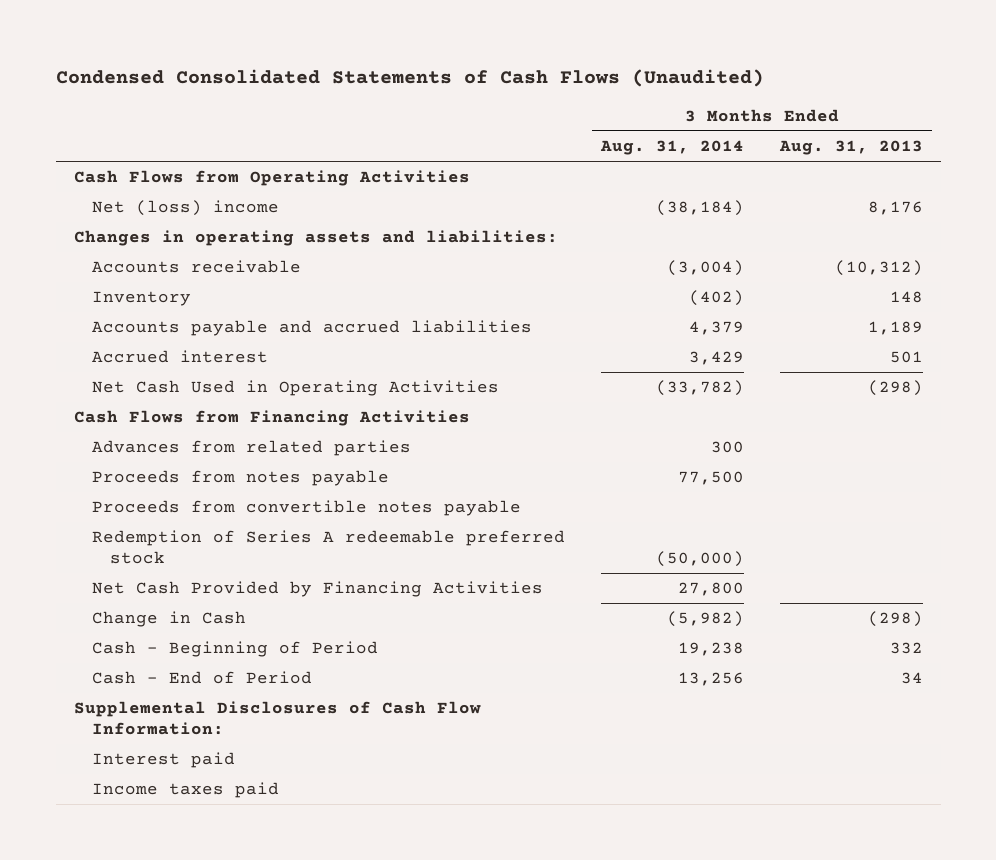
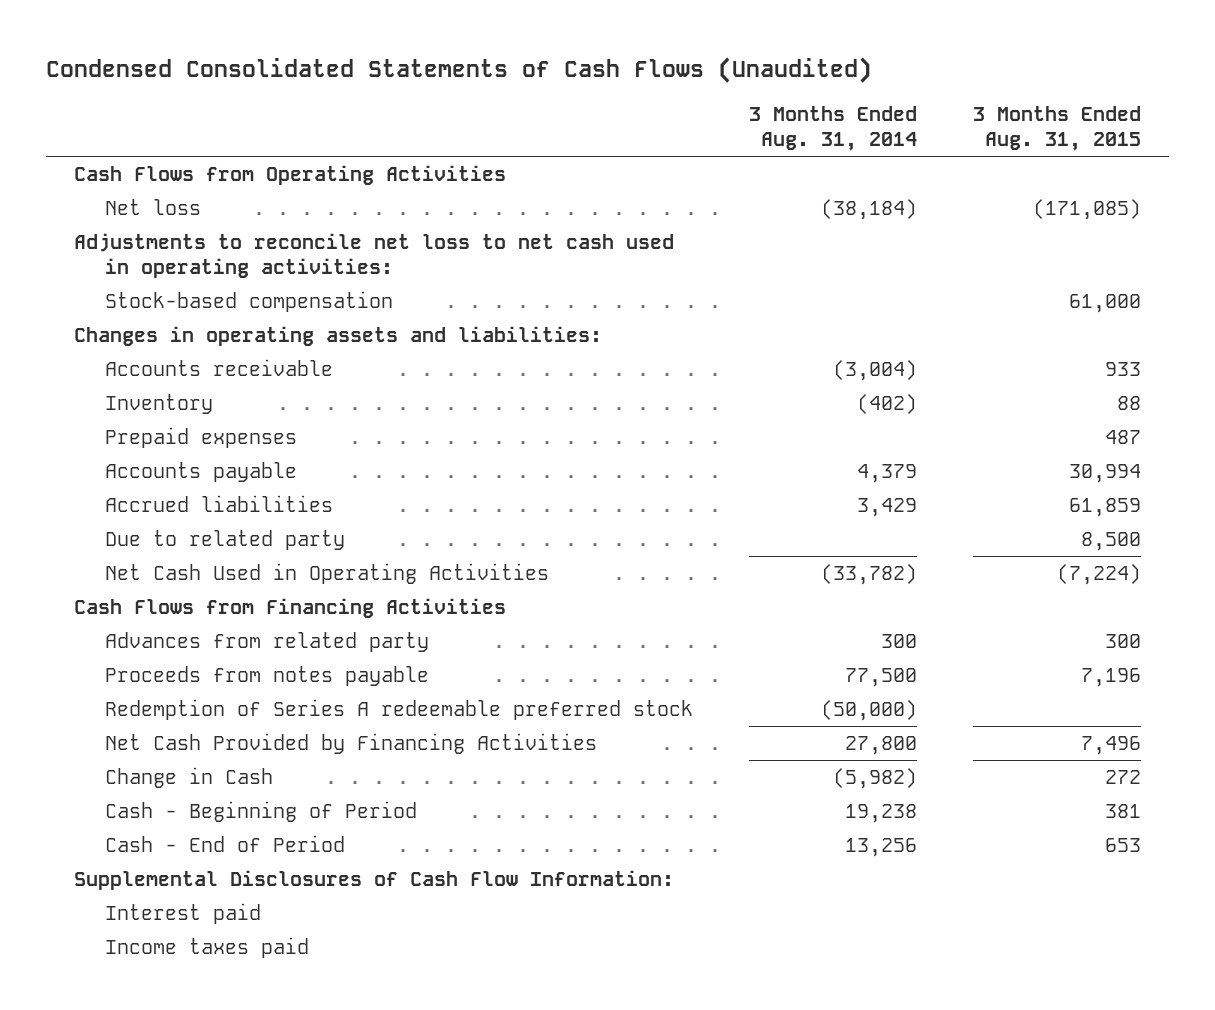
[778,139,923,155] Aug. 31, 2013 -> none
none -> [972,106,1141,152] 3 Months Ended Aug. 31, 2015
[91,200,279,217] Net (loss) income -> [105,199,202,216] Net loss
none -> [73,233,674,279] Adjustments to reconcile net loss to net cash used in operating activities:
none -> [105,291,394,313] Stock-based compensation
none -> [105,427,298,449] Prepaid expenses
[91,320,532,337] Accounts payable and accrued liabilities -> [105,462,298,483] Accounts payable
[91,350,268,364] Accrued interest -> [105,495,334,513] Accrued liabilities
none -> [105,530,346,551] Due to related party
[91,440,411,457] Advances from related parties -> [105,632,430,653] Advances from related party
[91,500,521,517] Proceeds from convertible notes payable -> none

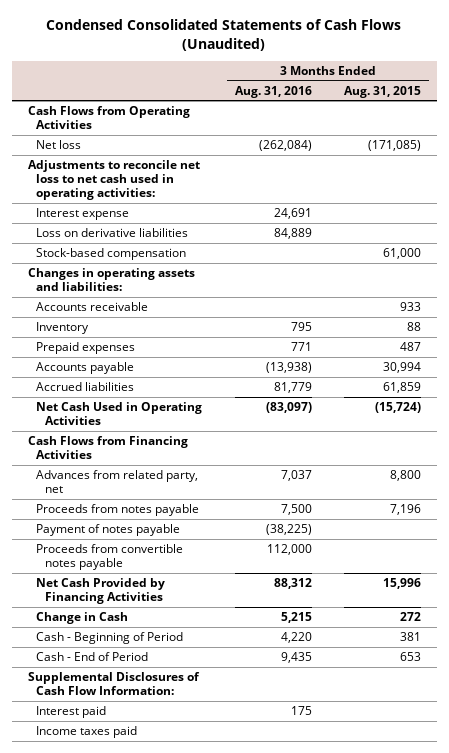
[748,106,917,152] 3 Months Ended Aug. 31, 2014 -> none
none -> [234,85,312,98] Aug. 31, 2016
none -> [36,208,130,221] Interest expense
none -> [36,228,189,238] Loss on derivative liabilities
[105,530,346,551] Due to related party -> none
[1056,564,1141,586] (7,224) -> [374,402,421,414] (15,724)
[105,632,430,653] Advances from related party -> [36,470,199,494] Advances from related party, net
[1104,634,1141,649] 300 -> [389,470,421,482] 8,800
[105,699,694,721] Redemption of Series A redeemable preferred stock -> none
none -> [36,524,181,537] Payment of notes payable
none -> [36,544,184,571] Proceeds from convertible notes payable
[1080,736,1141,756] 7,496 -> [382,578,421,590] 15,996

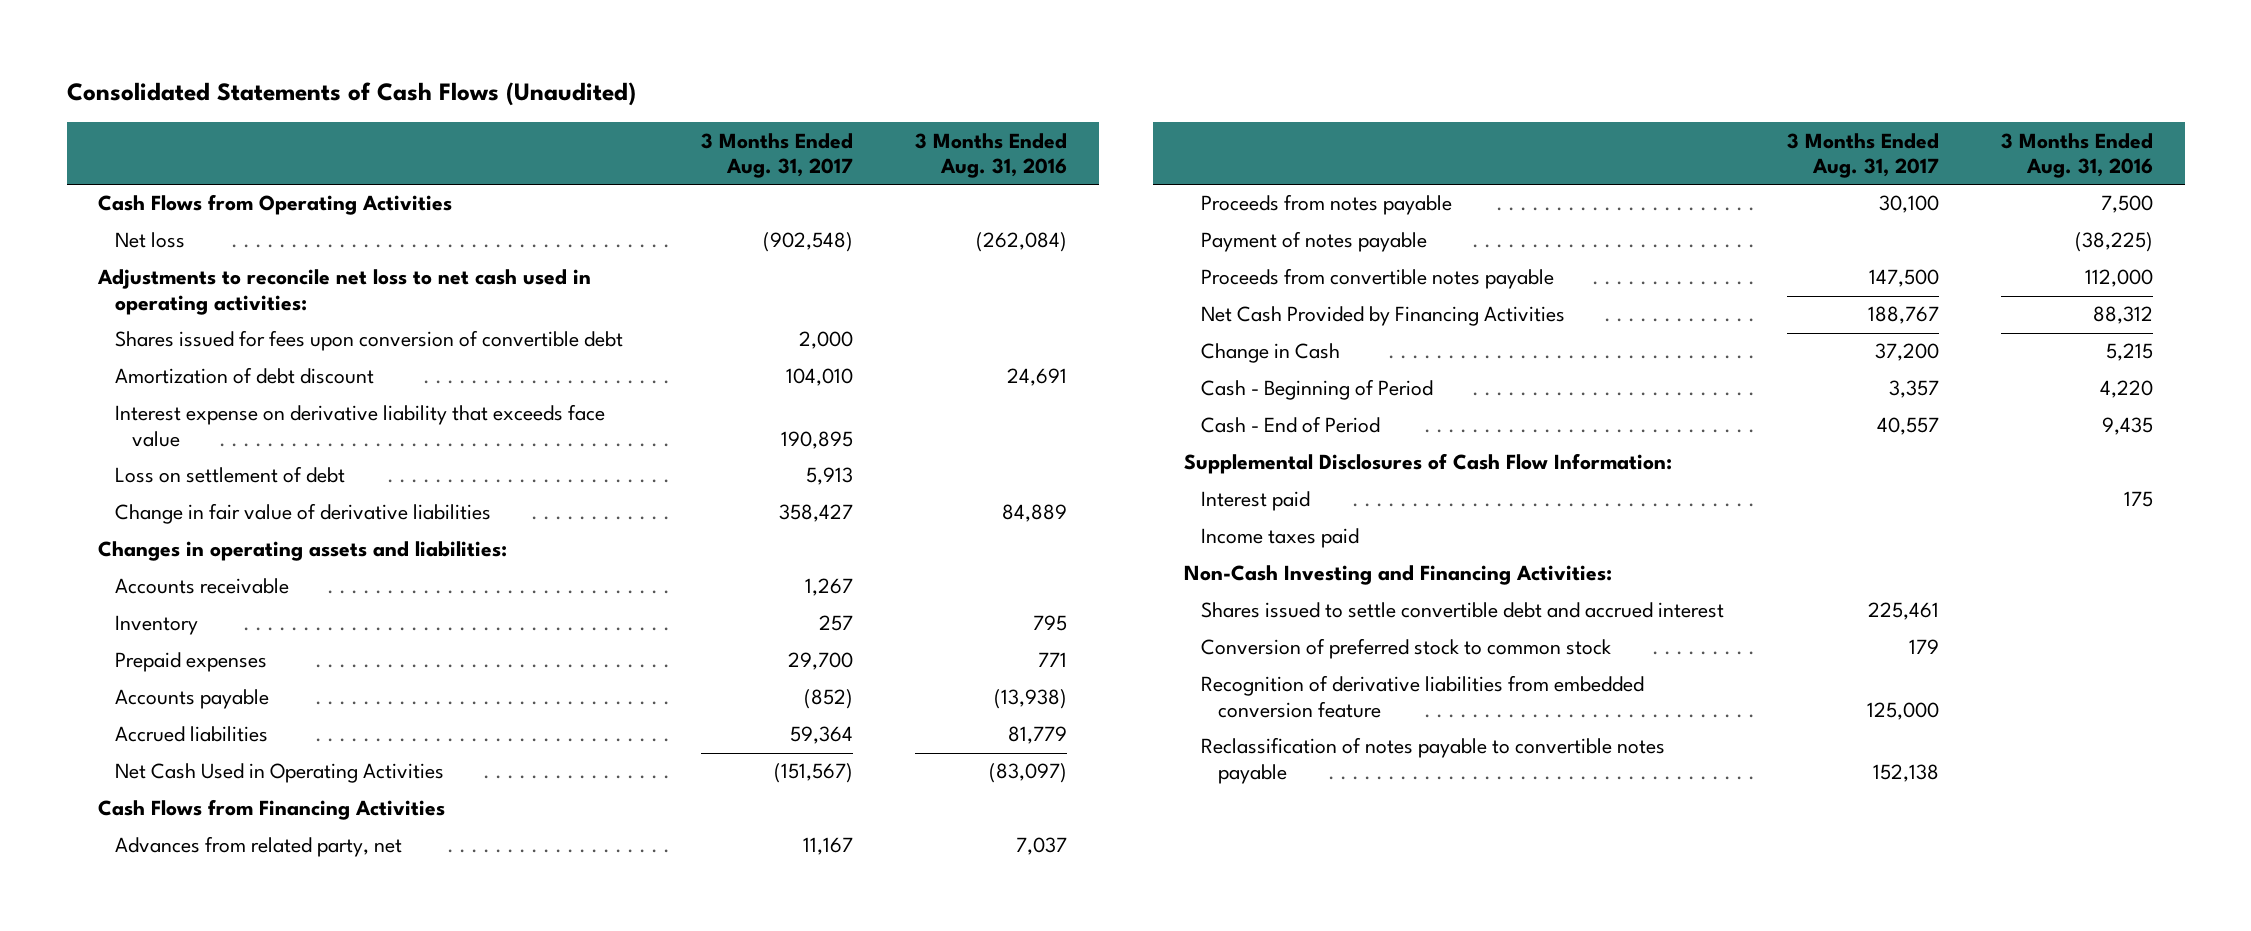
[46,19,402,52] Condensed Consolidated Statements of Cash Flows (Unaudited) -> [66,82,636,107] Consolidated Statements of Cash Flows (Unaudited)
[343,85,421,98] Aug. 31, 2015 -> none
none -> [700,132,853,178] 3 Months Ended Aug. 31, 2017
[36,248,187,261] Stock-based compensation -> none
none -> [115,330,624,352] Shares issued for fees upon conversion of convertible debt
[36,208,130,221] Interest expense -> [115,367,375,385] Amortization of debt discount
none -> [115,404,606,447] Interest expense on derivative liability that exceeds face value
none -> [115,466,346,484] Loss on settlement of debt
[36,228,189,238] Loss on derivative liabilities -> [115,503,492,525] Change in fair value of derivative liabilities
none -> [1184,565,1613,586] Non-Cash Investing and Financing Activities:
none -> [1200,602,1724,619] Shares issued to settle convertible debt and accrued interest
none -> [1200,638,1611,660] Conversion of preferred stock to common stock
none -> [1200,675,1644,718] Recognition of derivative liabilities from embedded conversion feature
none -> [1200,737,1665,784] Reclassification of notes payable to convertible notes payable

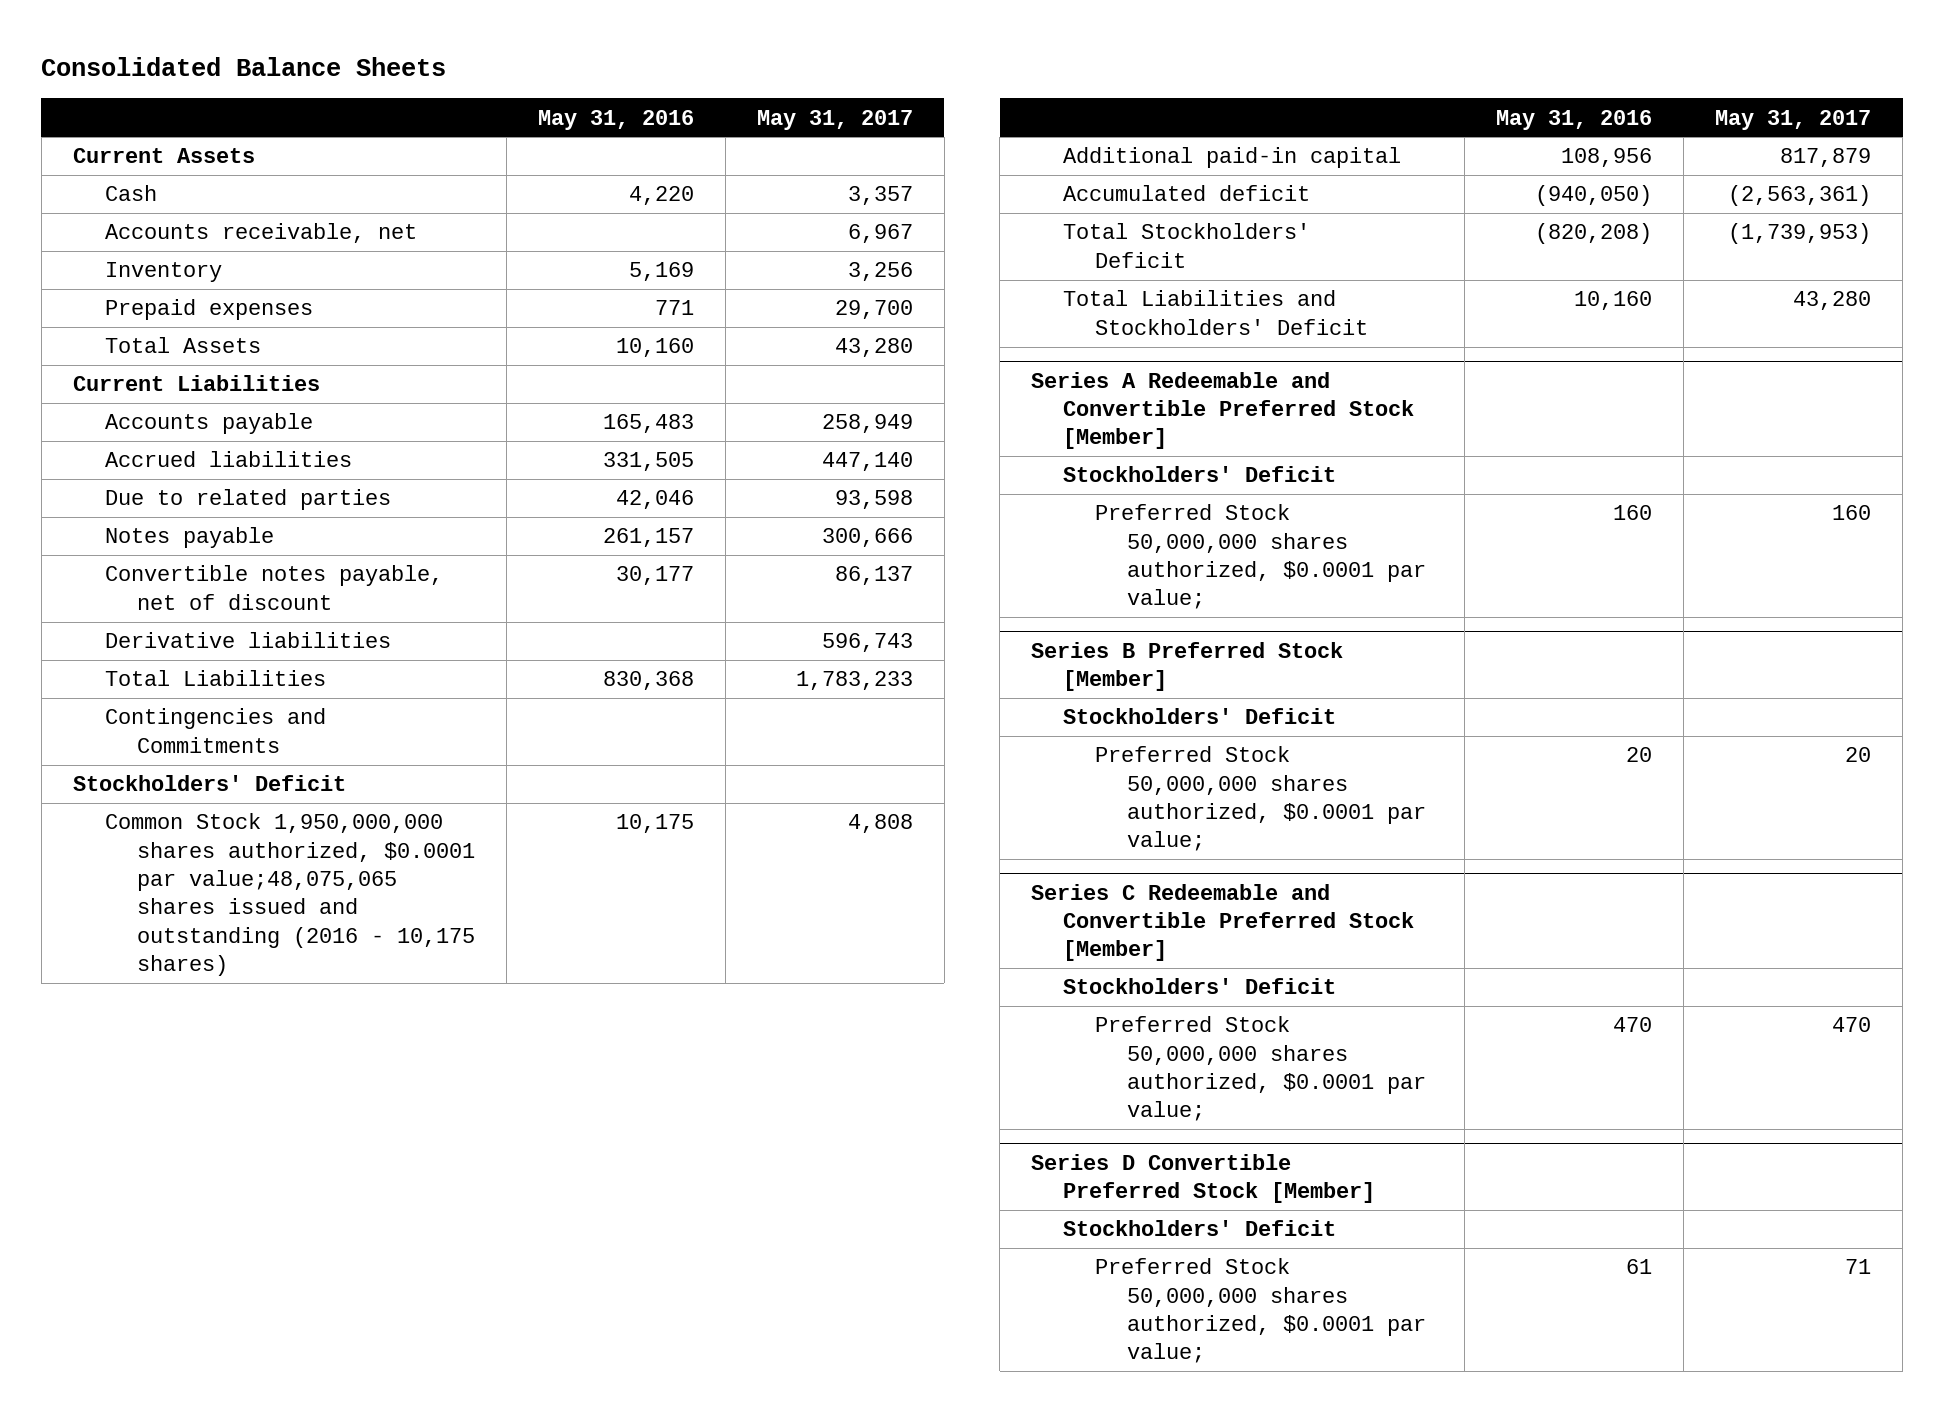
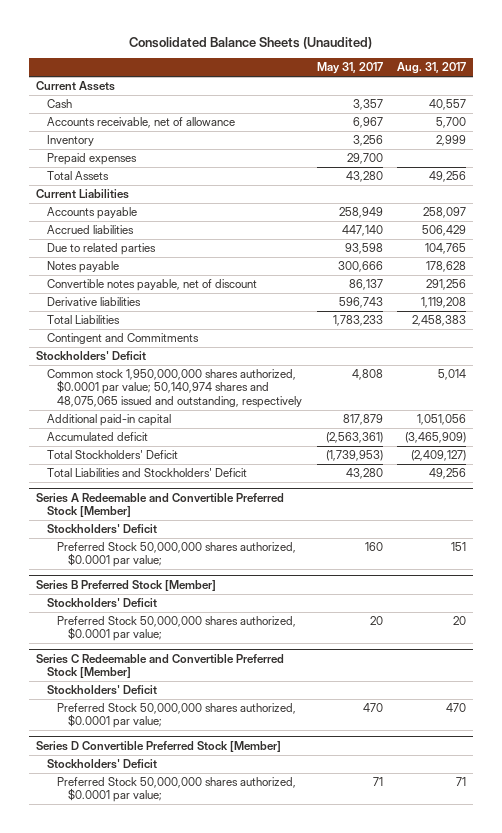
[41,56,447,76] Consolidated Balance Sheets -> [128,36,372,49] Consolidated Balance Sheets (Unaudited)
[537,109,694,130] May 31, 2016 -> none
none -> [396,62,466,75] Aug. 31, 2017
[104,223,417,244] Accounts receivable, net -> [46,117,235,129] Accounts receivable, net of allowance
[104,708,326,753] Contingencies and Commitments -> [46,333,199,345] Contingent and Commitments
[104,813,476,977] Common Stock 1,950,000,000 shares authorized, $0.0001 par value;48,075,065 shares issued and outstanding (2016 - 10,175 shares) -> [46,369,303,408] Common stock 1,950,000,000 shares authorized, $0.0001 par value; 50,140,974 shares and 48,075,065 issued and outstanding, respectively

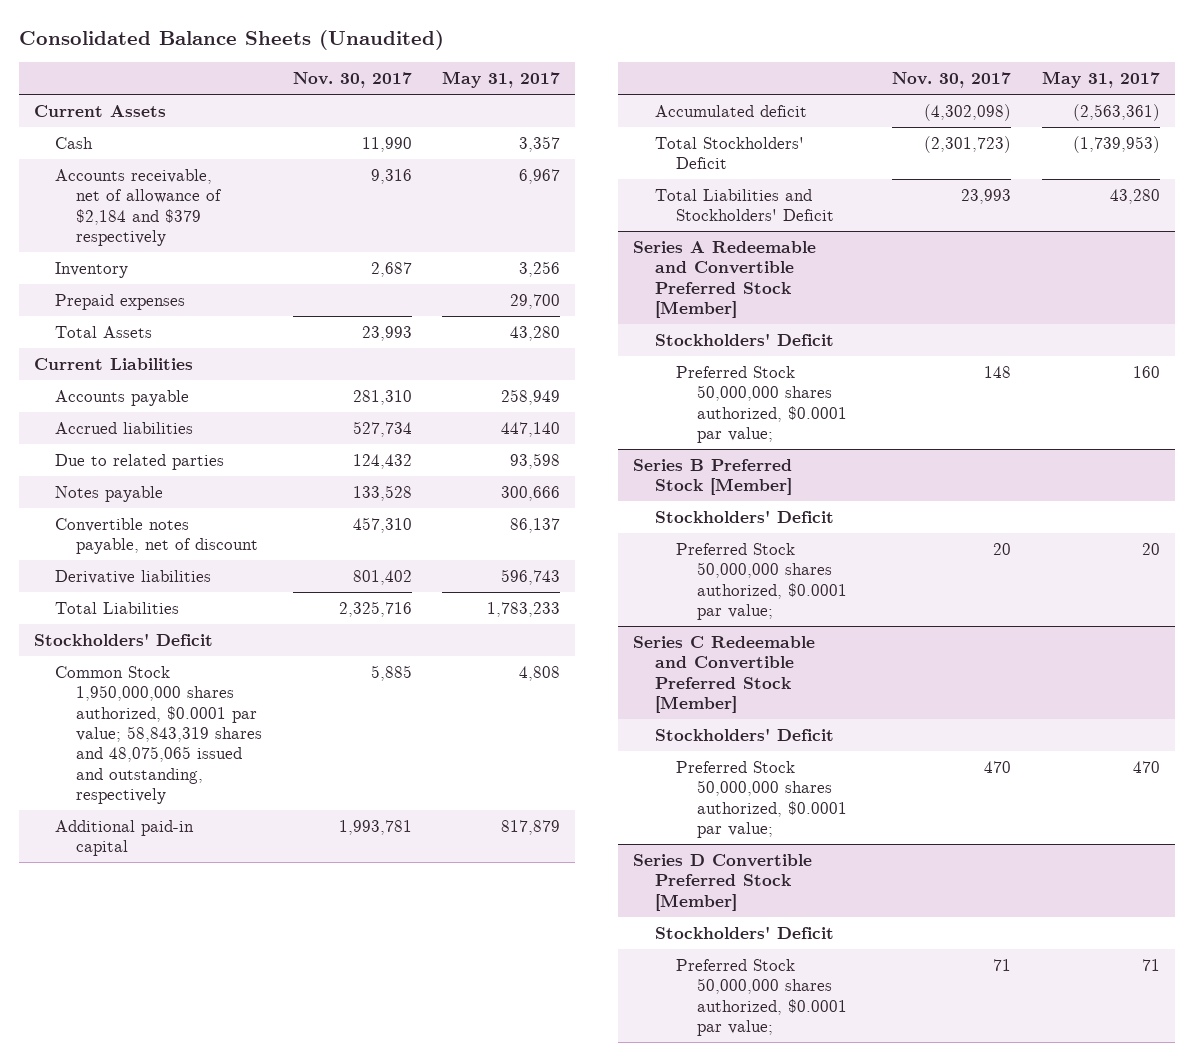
[396,62,466,75] Aug. 31, 2017 -> none
none -> [292,72,412,89] Nov. 30, 2017
[46,117,235,129] Accounts receivable, net of allowance -> [55,168,223,247] Accounts receivable, net of allowance of $2,184 and $379 respectively
[46,333,199,345] Contingent and Commitments -> none
[46,369,303,408] Common stock 1,950,000,000 shares authorized, $0.0001 par value; 50,140,974 shares and 48,075,065 issued and outstanding, respectively -> [55,665,263,805] Common Stock 1,950,000,000 shares authorized, $0.0001 par value; 58,843,319 shares and 48,075,065 issued and outstanding, respectively

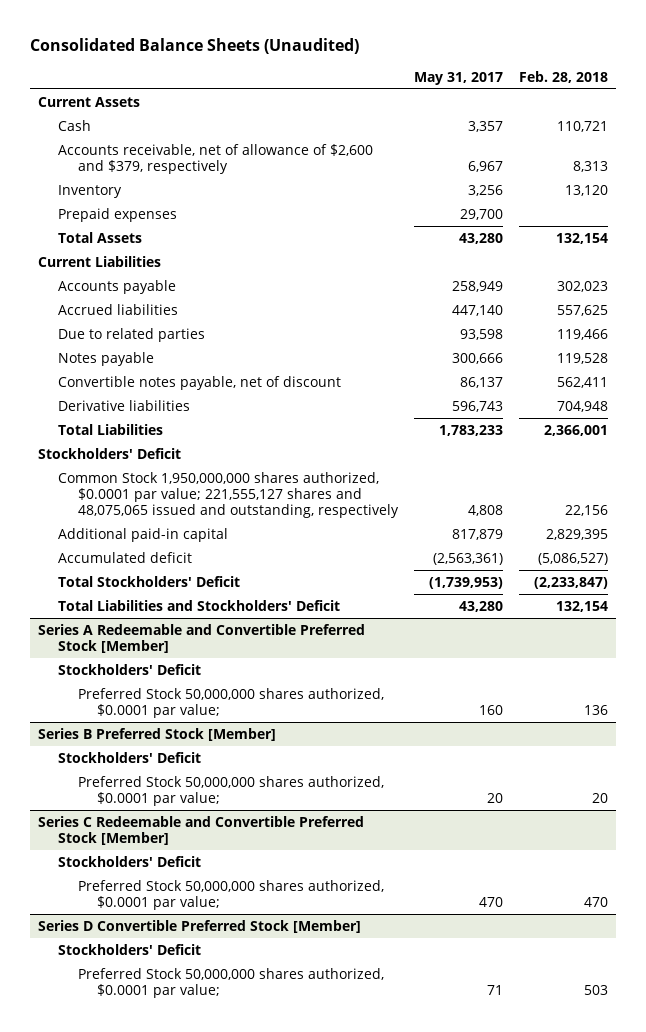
[292,72,412,89] Nov. 30, 2017 -> none
none -> [518,70,608,83] Feb. 28, 2018
[55,168,223,247] Accounts receivable, net of allowance of $2,184 and $379 respectively -> [57,143,373,174] Accounts receivable, net of allowance of $2,600 and $379, respectively
[55,665,263,805] Common Stock 1,950,000,000 shares authorized, $0.0001 par value; 58,843,319 shares and 48,075,065 issued and outstanding, respectively -> [57,471,399,519] Common Stock 1,950,000,000 shares authorized, $0.0001 par value; 221,555,127 shares and 48,075,065 issued and outstanding, respectively

